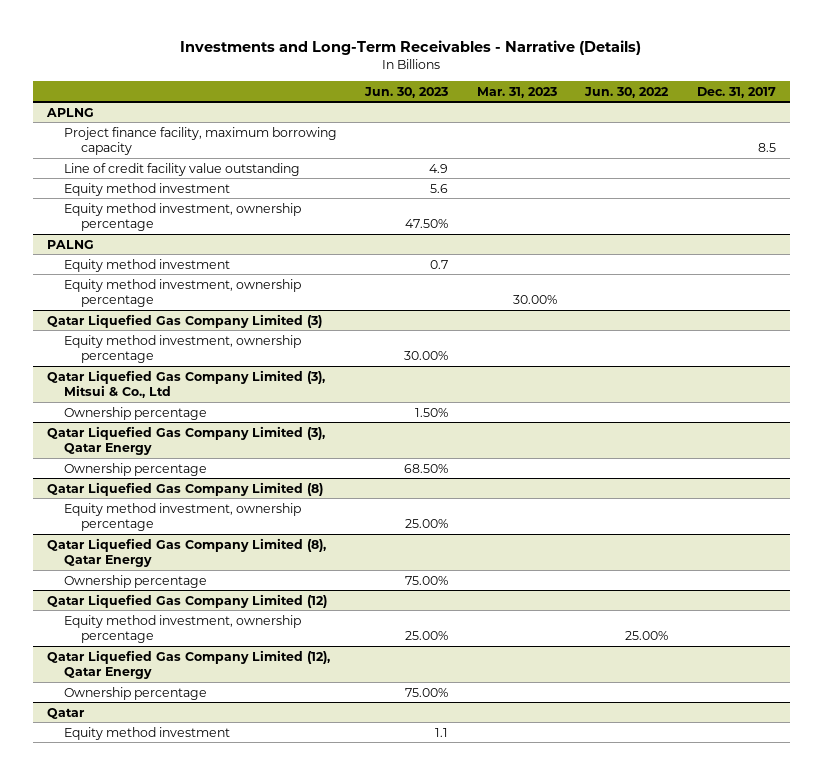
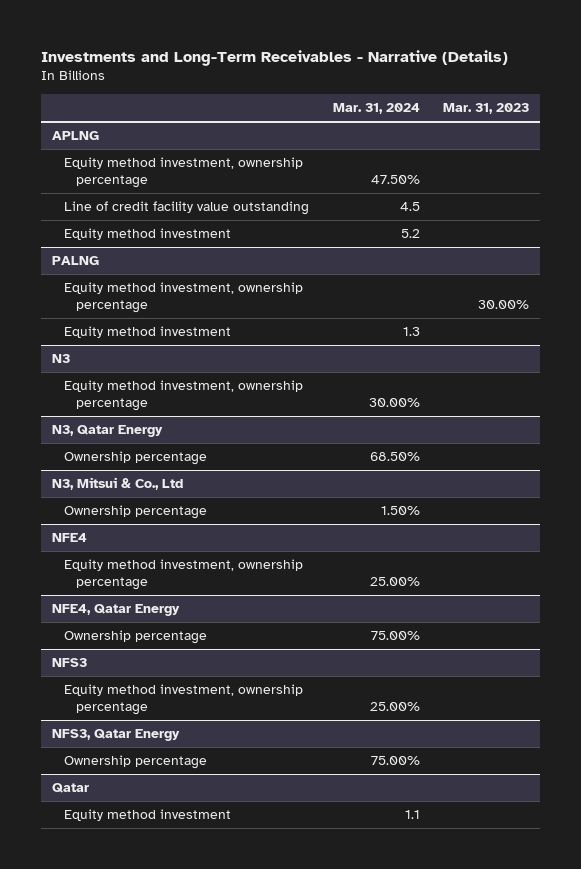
[364,86,449,98] Jun. 30, 2023 -> none
[584,86,670,98] Jun. 30, 2022 -> none
[696,86,776,98] Dec. 31, 2017 -> none
none -> [332,103,420,115] Mar. 31, 2024
[64,126,338,156] Project finance facility, maximum borrowing capacity -> none
[64,202,302,232] Equity method investment, ownership percentage -> [64,157,304,189] Equity method investment, ownership percentage
[46,313,322,328] Qatar Liquefied Gas Company Limited (3) -> none
[64,334,302,364] Equity method investment, ownership percentage -> none
[46,369,325,399] Qatar Liquefied Gas Company Limited (3), Mitsui & Co., Ltd -> none
[64,406,208,420] Ownership percentage -> none
[46,425,325,456] Qatar Liquefied Gas Company Limited (3), Qatar Energy -> none
[64,462,208,476] Ownership percentage -> none
[46,481,323,496] Qatar Liquefied Gas Company Limited (8) -> none
[64,502,302,532] Equity method investment, ownership percentage -> none
[46,537,326,568] Qatar Liquefied Gas Company Limited (8), Qatar Energy -> none
[64,574,208,588] Ownership percentage -> none
[46,593,327,608] Qatar Liquefied Gas Company Limited (12) -> none
[64,614,302,644] Equity method investment, ownership percentage -> none
[46,649,330,680] Qatar Liquefied Gas Company Limited (12), Qatar Energy -> none
[64,686,208,700] Ownership percentage -> none
[64,258,231,272] Equity method investment -> [64,326,232,339] Equity method investment
none -> [52,354,71,364] N3
none -> [64,380,304,412] Equity method investment, ownership percentage
none -> [52,425,164,438] N3, Qatar Energy
none -> [64,451,208,466] Ownership percentage
none -> [52,477,184,491] N3, Mitsui & Co., Ltd
none -> [64,505,208,520] Ownership percentage
none -> [52,533,88,543] NFE4
none -> [64,559,304,591] Equity method investment, ownership percentage
none -> [52,604,181,617] NFE4, Qatar Energy
none -> [64,630,208,645] Ownership percentage
none -> [52,658,88,668] NFS3
none -> [64,684,304,716] Equity method investment, ownership percentage
none -> [52,729,181,742] NFS3, Qatar Energy
none -> [64,755,208,770] Ownership percentage

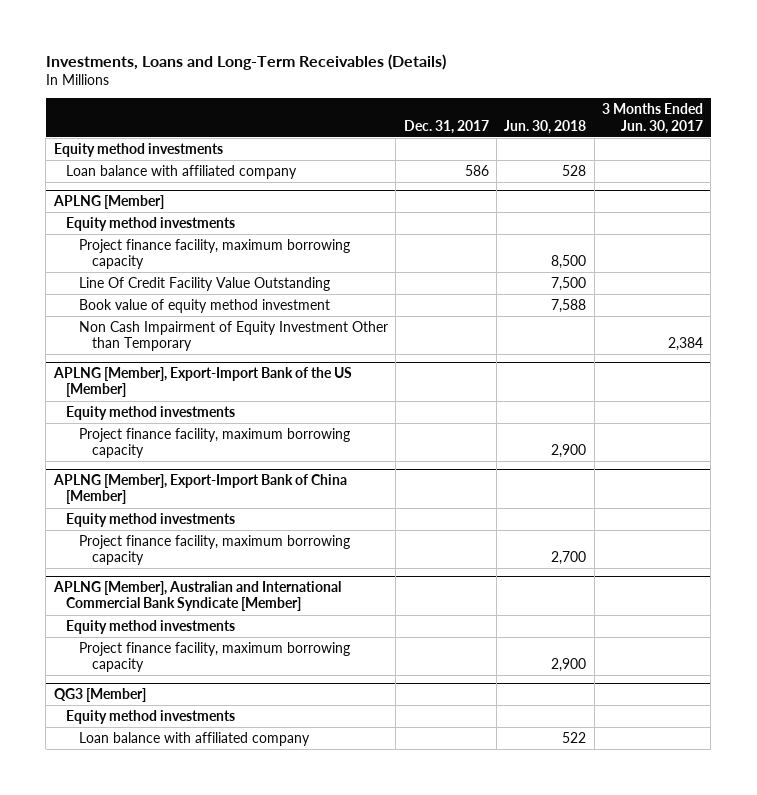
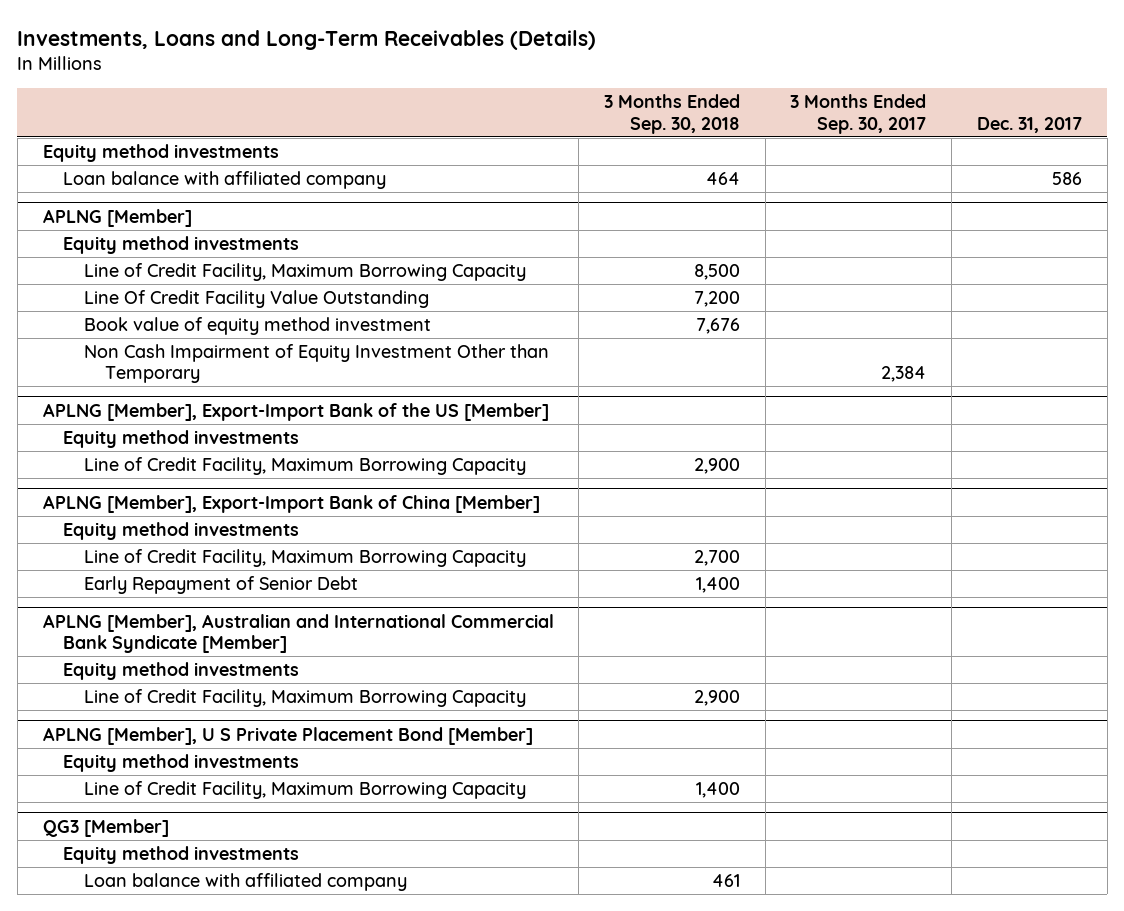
[504,119,587,134] Jun. 30, 2018 -> none
[601,103,703,134] 3 Months Ended Jun. 30, 2017 -> none
none -> [604,94,741,134] 3 Months Ended Sep. 30, 2018
none -> [790,94,927,134] 3 Months Ended Sep. 30, 2017
[79,238,351,270] Project finance facility, maximum borrowing capacity -> [84,262,527,281] Line of Credit Facility, Maximum Borrowing Capacity
[79,427,351,459] Project finance facility, maximum borrowing capacity -> [84,456,527,475] Line of Credit Facility, Maximum Borrowing Capacity
[79,534,351,566] Project finance facility, maximum borrowing capacity -> [84,548,527,567] Line of Credit Facility, Maximum Borrowing Capacity
none -> [84,575,359,594] Early Repayment of Senior Debt
[79,641,351,673] Project finance facility, maximum borrowing capacity -> [84,688,527,707] Line of Credit Facility, Maximum Borrowing Capacity
none -> [42,726,533,745] APLNG [Member], U S Private Placement Bond [Member]
none -> [63,753,300,772] Equity method investments
none -> [84,780,527,799] Line of Credit Facility, Maximum Borrowing Capacity

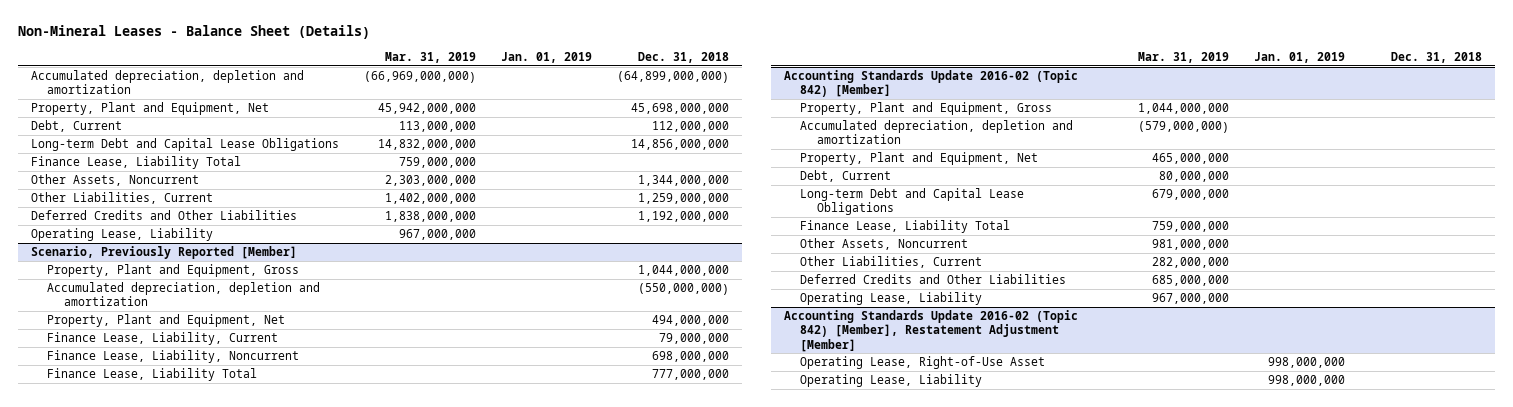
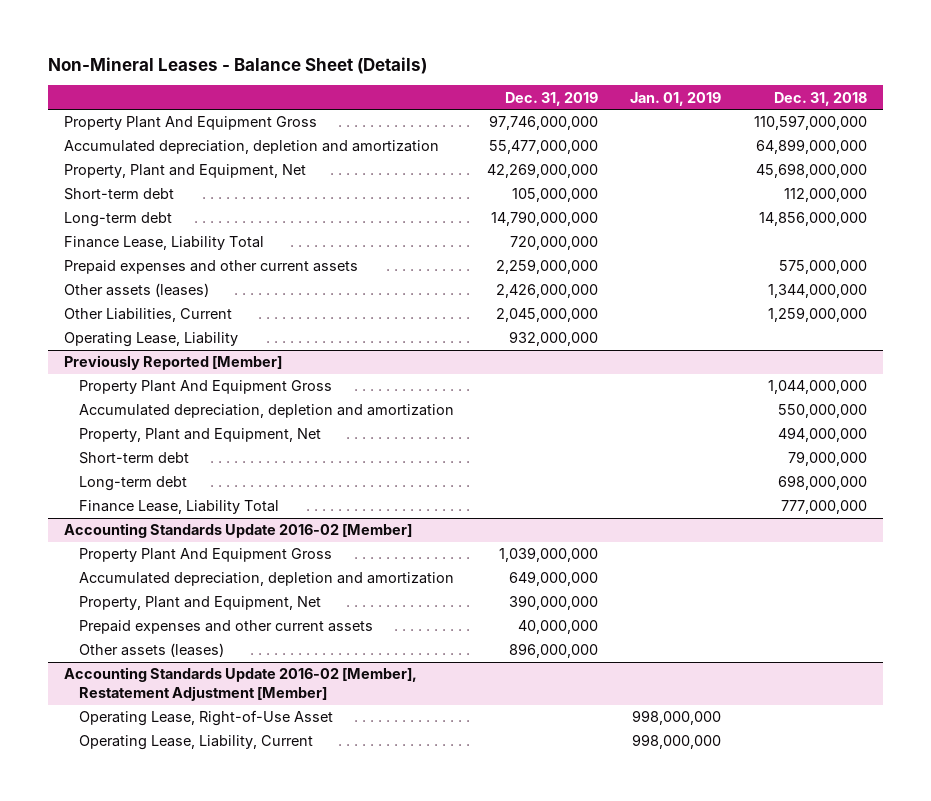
[384,52,476,64] Mar. 31, 2019 -> none
none -> [504,91,598,106] Dec. 31, 2019
none -> [64,116,318,131] Property Plant And Equipment Gross
[617,71,730,84] (64,899,000,000) -> [755,139,867,155] 64,899,000,000
[30,120,122,133] Debt, Current -> [64,188,175,201] Short-term debt
[30,138,339,152] Long-term Debt and Capital Lease Obligations -> [64,212,173,228] Long-term debt
none -> [64,260,359,275] Prepaid expenses and other current assets
[30,174,199,187] Other Assets, Noncurrent -> [64,283,210,298] Other assets (leases)
[30,210,297,221] Deferred Credits and Other Liabilities -> none
[30,246,297,260] Scenario, Previously Reported [Member] -> [64,355,283,371] Previously Reported [Member]
[47,264,300,278] Property, Plant and Equipment, Gross -> [78,380,332,395] Property Plant And Equipment Gross
[638,283,730,296] (550,000,000) -> [777,404,867,419] 550,000,000
[47,332,279,346] Finance Lease, Liability, Current -> none
none -> [78,452,189,465] Short-term debt
[47,350,300,364] Finance Lease, Liability, Noncurrent -> [78,476,187,492] Long-term debt
[783,70,1078,98] Accounting Standards Update 2016-02 (Topic 842) [Member] -> [64,523,413,539] Accounting Standards Update 2016-02 [Member]
[800,102,1053,116] Property, Plant and Equipment, Gross -> [78,548,332,563] Property Plant And Equipment Gross
[800,170,892,183] Debt, Current -> none
[800,188,1025,216] Long-term Debt and Capital Lease Obligations -> none
[800,220,1011,234] Finance Lease, Liability Total -> none
[800,256,983,269] Other Liabilities, Current -> none
[800,274,1067,285] Deferred Credits and Other Liabilities -> none
[800,292,983,306] Operating Lease, Liability -> none
none -> [78,620,373,635] Prepaid expenses and other current assets
[800,238,969,251] Other Assets, Noncurrent -> [78,643,224,658] Other assets (leases)
[783,310,1078,352] Accounting Standards Update 2016-02 (Topic 842) [Member], Restatement Adjustment [Member] -> [64,667,418,702] Accounting Standards Update 2016-02 [Member], Restatement Adjustment [Member]
[800,374,983,388] Operating Lease, Liability -> [78,735,313,751] Operating Lease, Liability, Current

